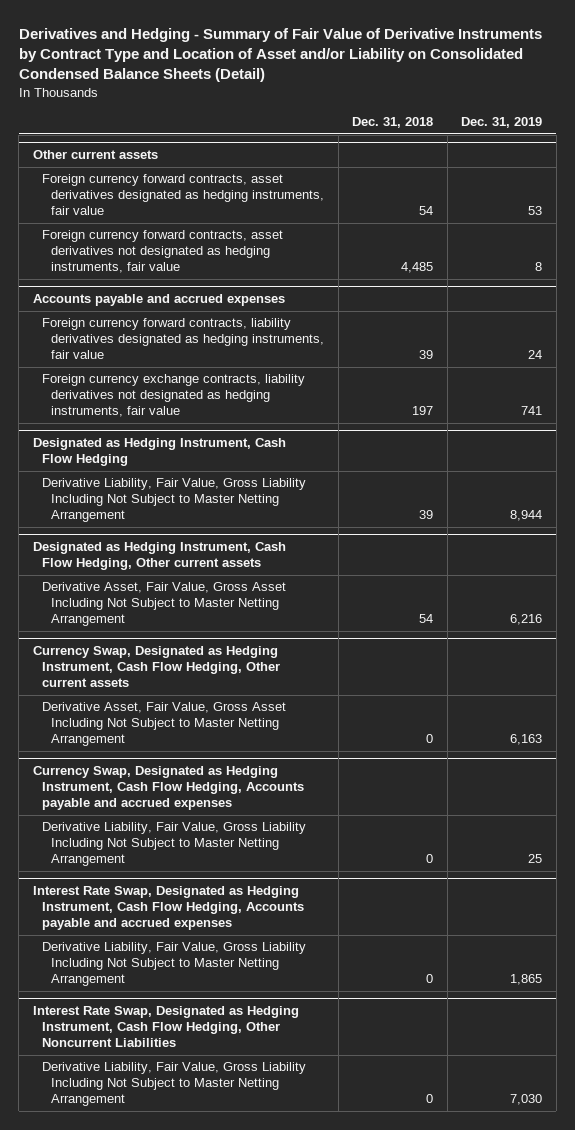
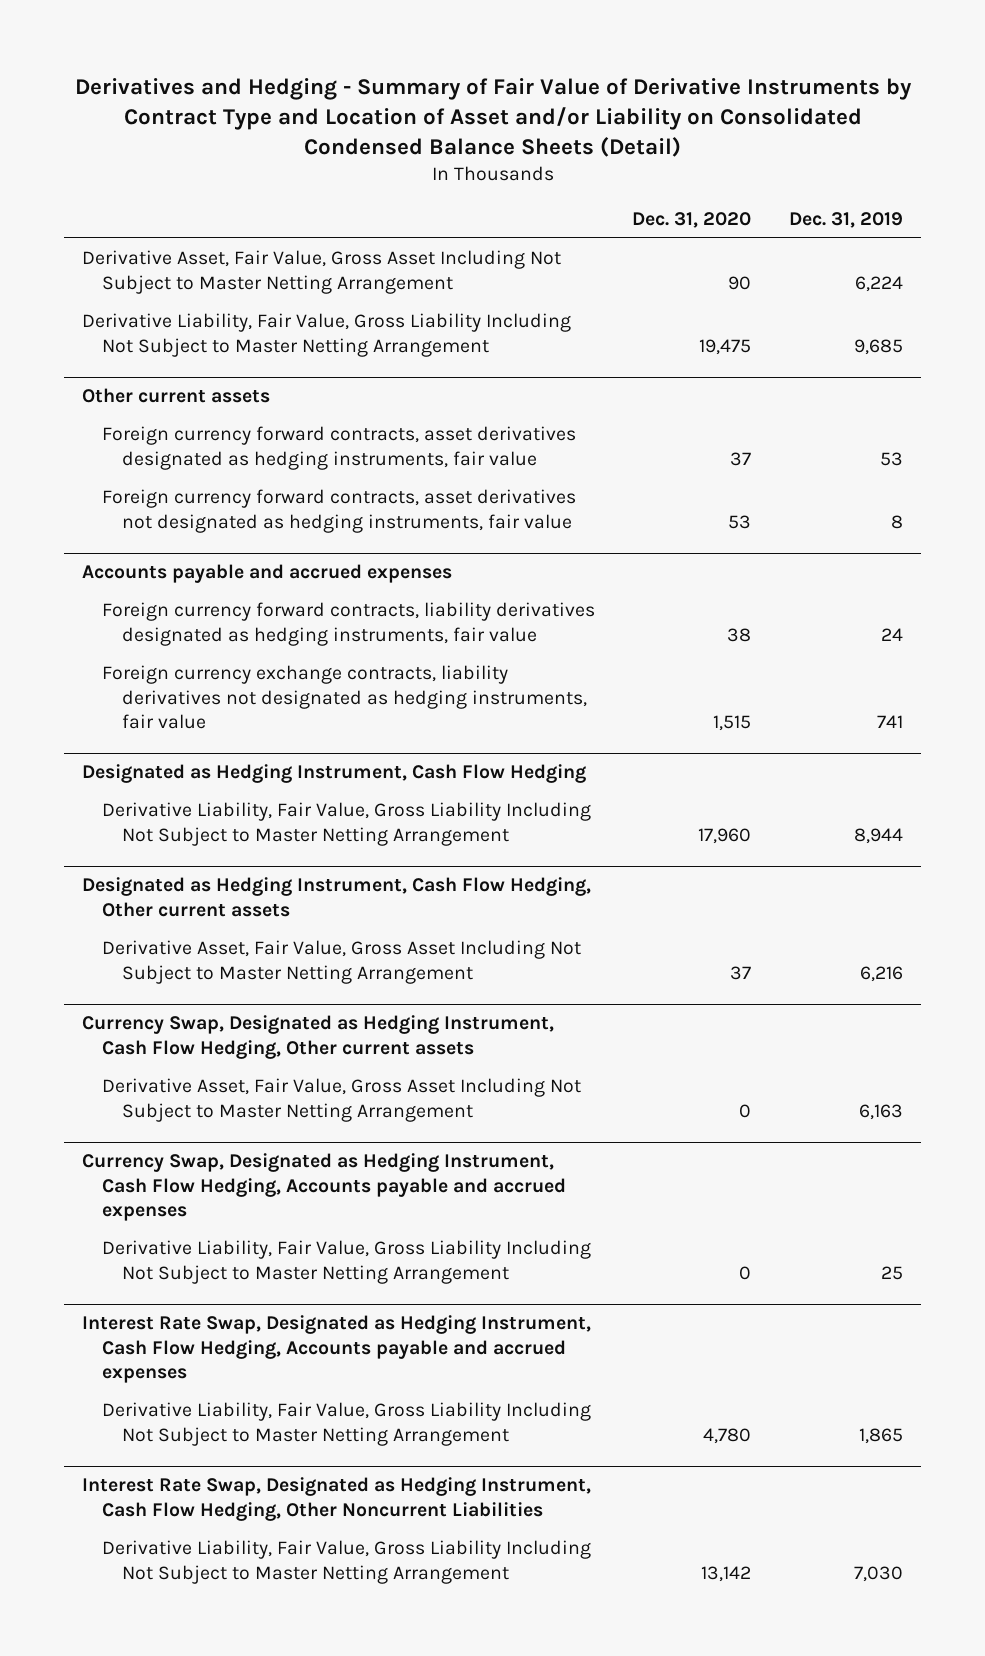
[352,117,434,129] Dec. 31, 2018 -> none
none -> [632,211,752,228] Dec. 31, 2020
none -> [82,250,562,294] Derivative Asset, Fair Value, Gross Asset Including Not Subject to Master Netting Arrangement
none -> [82,313,572,357] Derivative Liability, Fair Value, Gross Liability Including Not Subject to Master Netting Arrangement

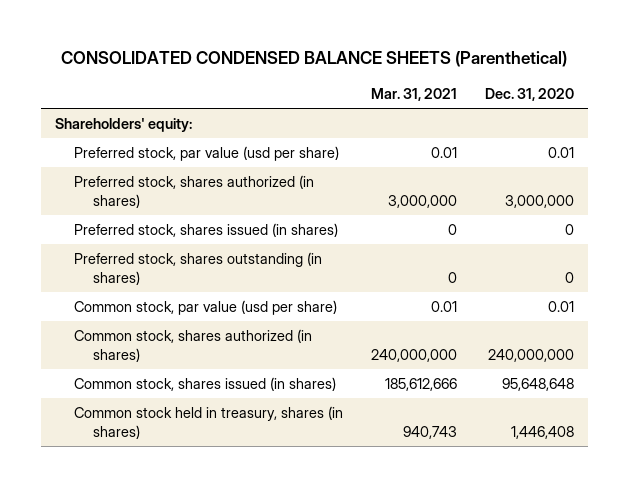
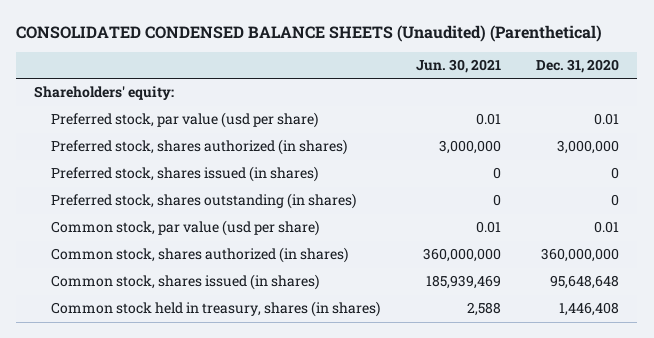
[61,50,568,67] CONSOLIDATED CONDENSED BALANCE SHEETS (Parenthetical) -> [16,24,603,42] CONSOLIDATED CONDENSED BALANCE SHEETS (Unaudited) (Parenthetical)
[370,87,457,101] Mar. 31, 2021 -> none
none -> [415,58,501,73] Jun. 30, 2021
[487,348,574,362] 240,000,000 -> [541,248,620,263] 360,000,000

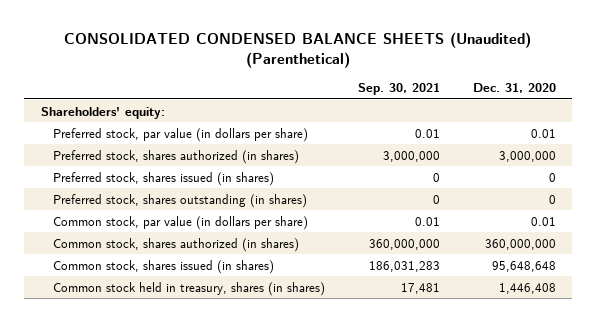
[415,58,501,73] Jun. 30, 2021 -> none
none -> [357,83,440,96] Sep. 30, 2021
[50,112,318,129] Preferred stock, par value (usd per share) -> [52,127,308,142] Preferred stock, par value (in dollars per share)
[50,220,319,237] Common stock, par value (usd per share) -> [52,215,308,230] Common stock, par value (in dollars per share)

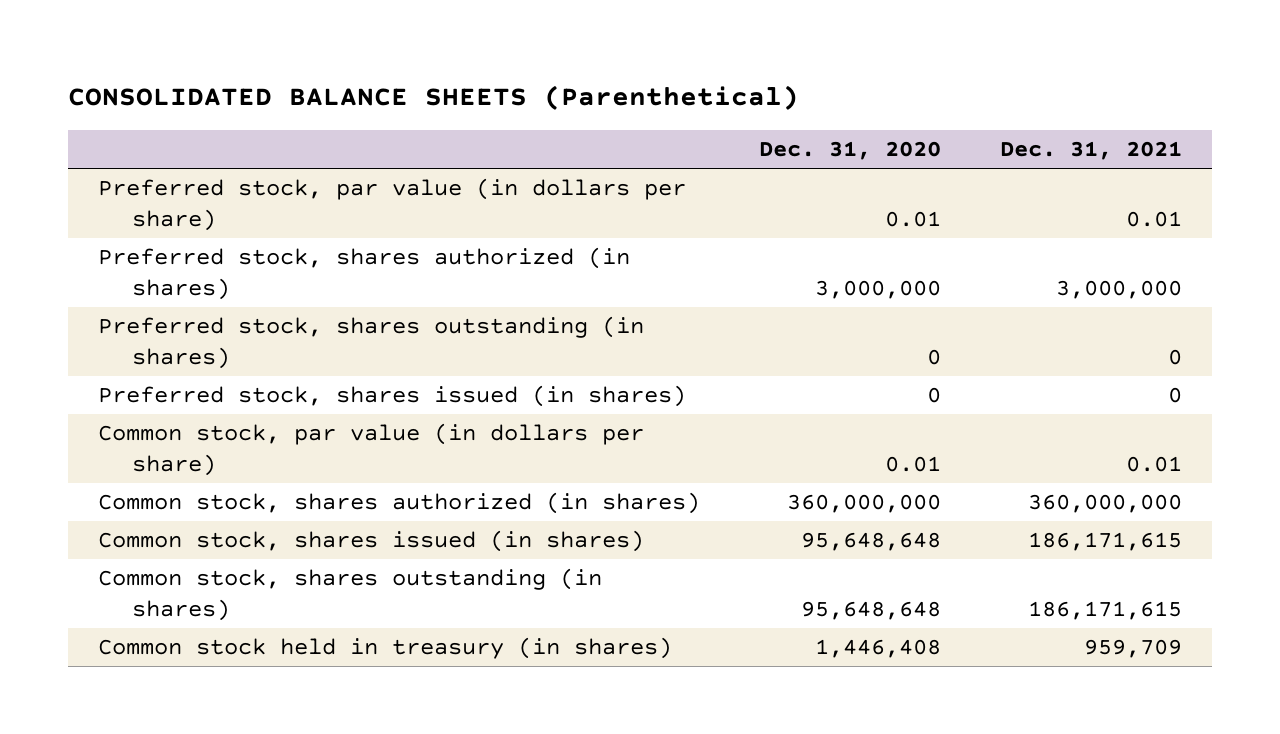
[64,32,532,68] CONSOLIDATED CONDENSED BALANCE SHEETS (Unaudited) (Parenthetical) -> [68,85,800,111] CONSOLIDATED BALANCE SHEETS (Parenthetical)
[357,83,440,96] Sep. 30, 2021 -> none
none -> [1000,140,1183,160] Dec. 31, 2021
[40,106,165,119] Shareholders' equity: -> none
[52,171,274,186] Preferred stock, shares issued (in shares) -> [97,385,686,408] Preferred stock, shares issued (in shares)
none -> [97,568,602,621] Common stock, shares outstanding (in shares)
[52,281,325,296] Common stock held in treasury, shares (in shares) -> [97,637,672,660] Common stock held in treasury (in shares)

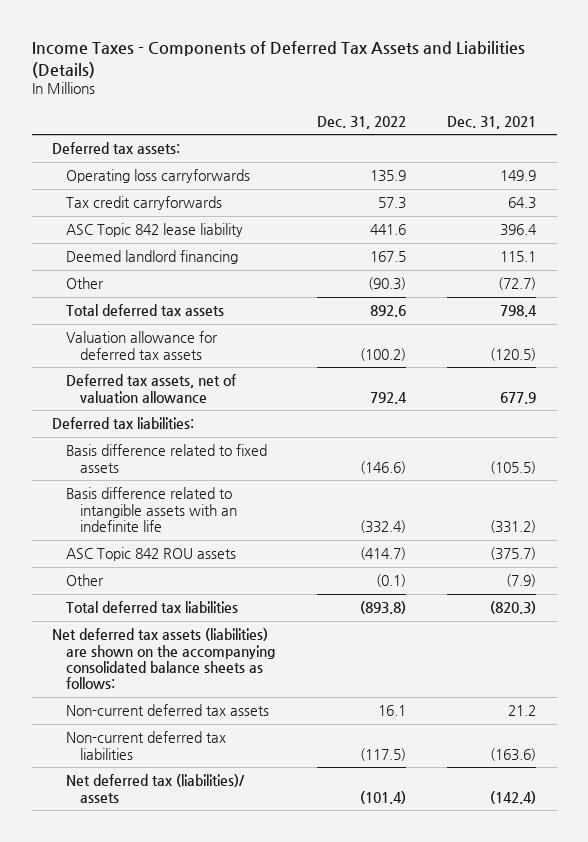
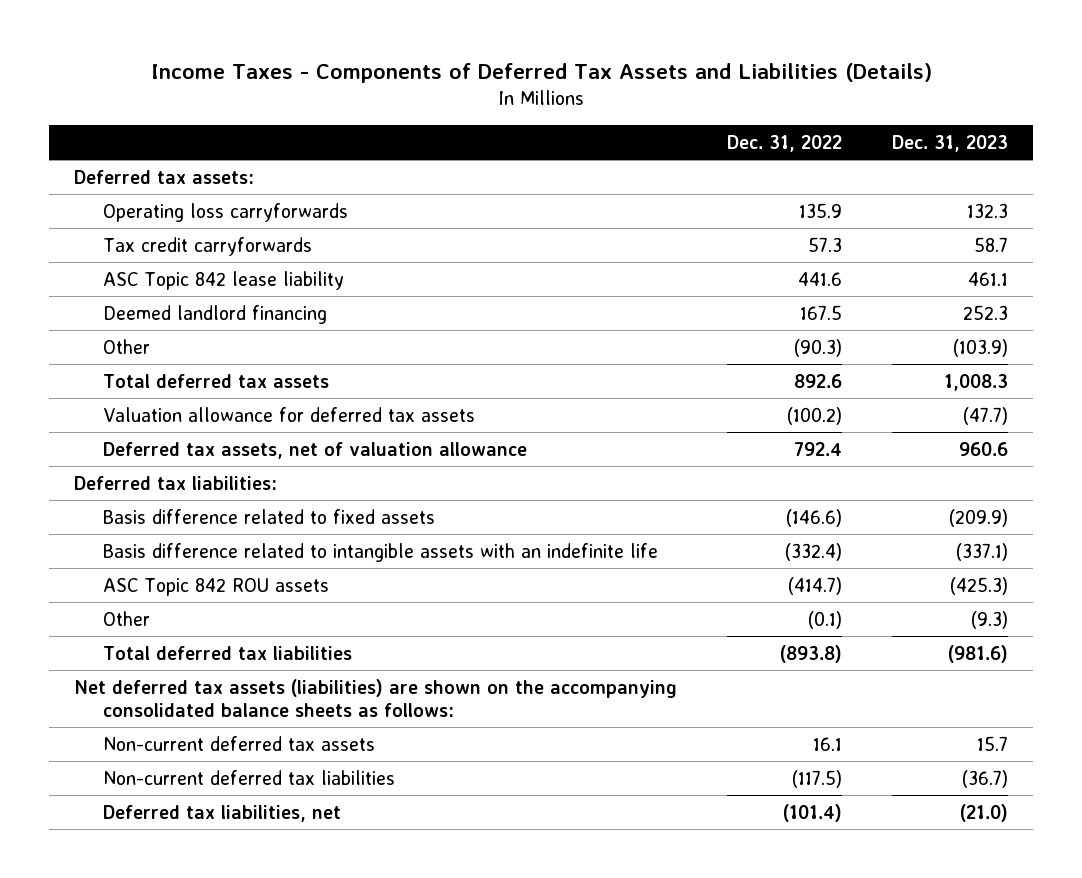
[446,115,536,129] Dec. 31, 2021 -> none
none -> [892,134,1009,152] Dec. 31, 2023
[66,774,246,803] Net deferred tax (liabilities)/ assets -> [102,804,341,822] Deferred tax liabilities, net

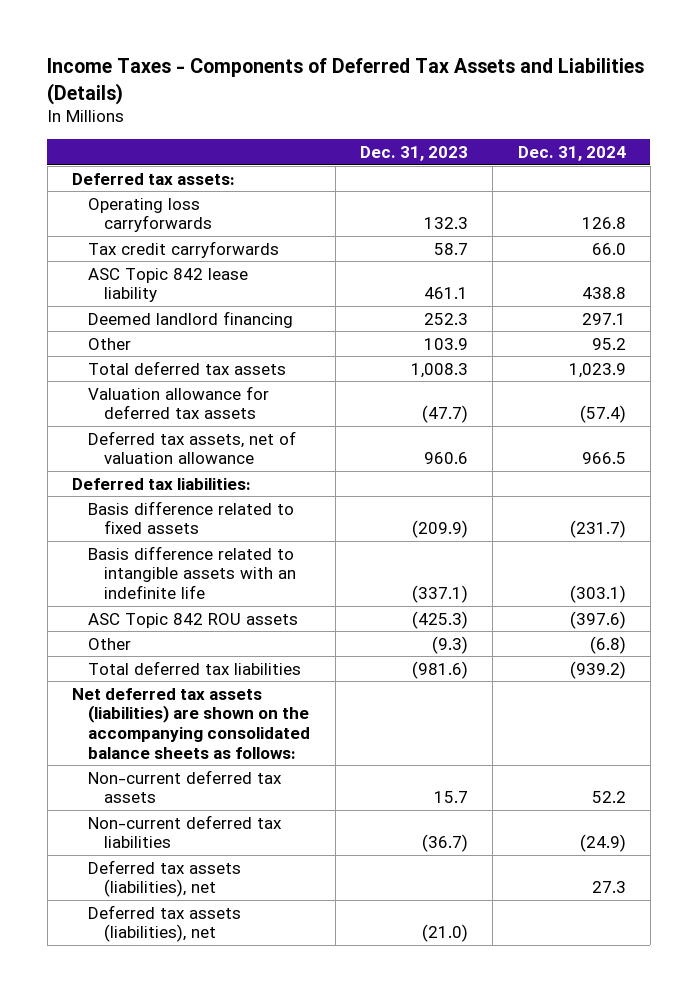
[727,134,843,152] Dec. 31, 2022 -> none
none -> [517,145,626,161] Dec. 31, 2024
[953,338,1009,357] (103.9) -> [423,337,468,350] 103.9
none -> [88,859,242,898] Deferred tax assets (liabilities), net
[102,804,341,822] Deferred tax liabilities, net -> [88,904,242,943] Deferred tax assets (liabilities), net

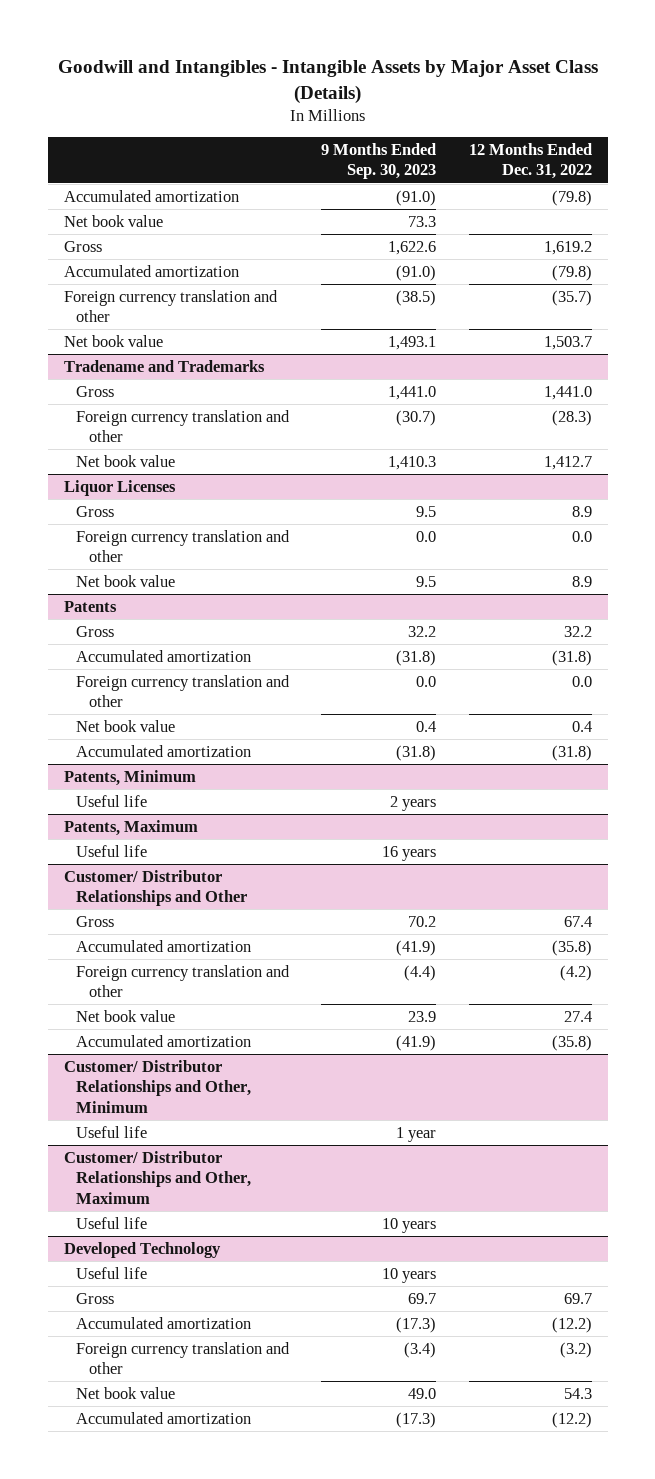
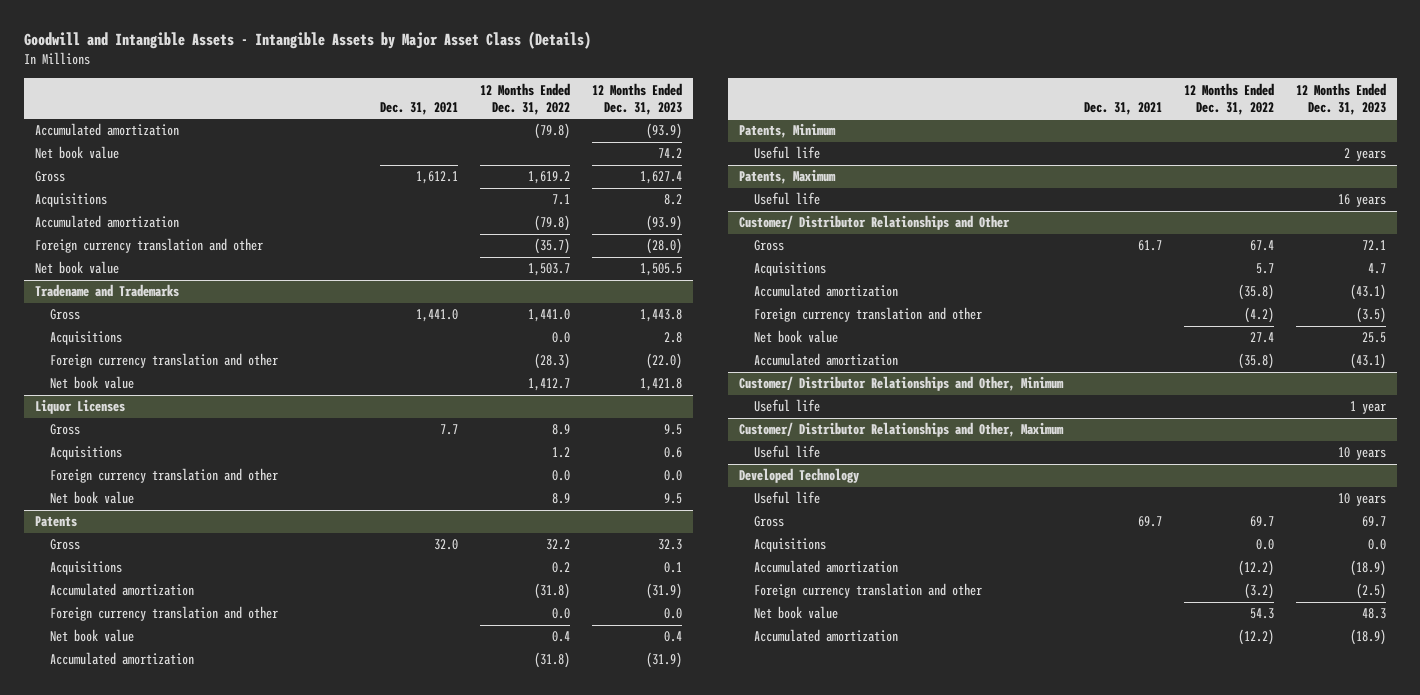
[57,60,598,104] Goodwill and Intangibles - Intangible Assets by Major Asset Class (Details) -> [23,31,591,50] Goodwill and Intangible Assets - Intangible Assets by Major Asset Class (Details)
[321,143,437,180] 9 Months Ended Sep. 30, 2023 -> none
none -> [380,101,459,115] Dec. 31, 2021
none -> [591,82,682,115] 12 Months Ended Dec. 31, 2023
none -> [34,193,107,208] Acquisitions
none -> [49,331,122,346] Acquisitions
none -> [49,446,122,461] Acquisitions
none -> [49,561,122,576] Acquisitions
none -> [753,262,826,277] Acquisitions
none -> [753,538,826,553] Acquisitions

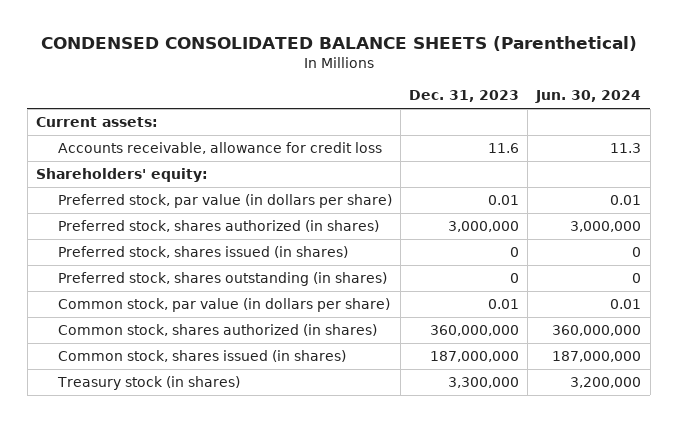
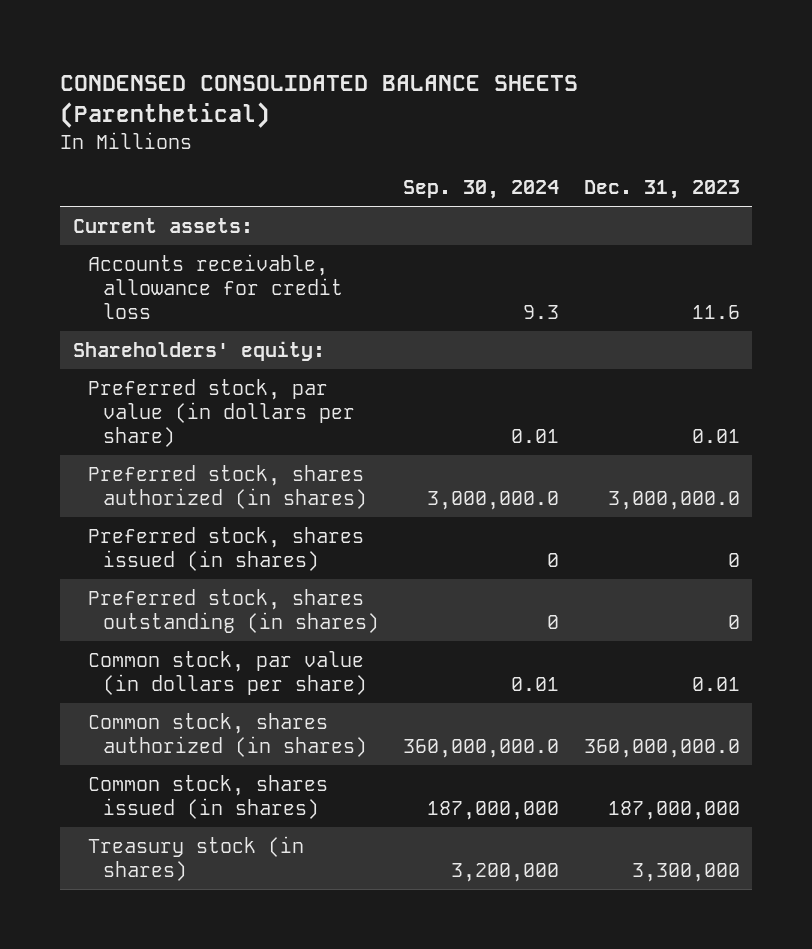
[535,90,642,104] Jun. 30, 2024 -> none
none -> [403,180,560,200] Sep. 30, 2024
[448,220,520,232] 3,000,000 -> [607,491,740,511] 3,000,000.0
[430,324,520,336] 360,000,000 -> [583,739,740,759] 360,000,000.0

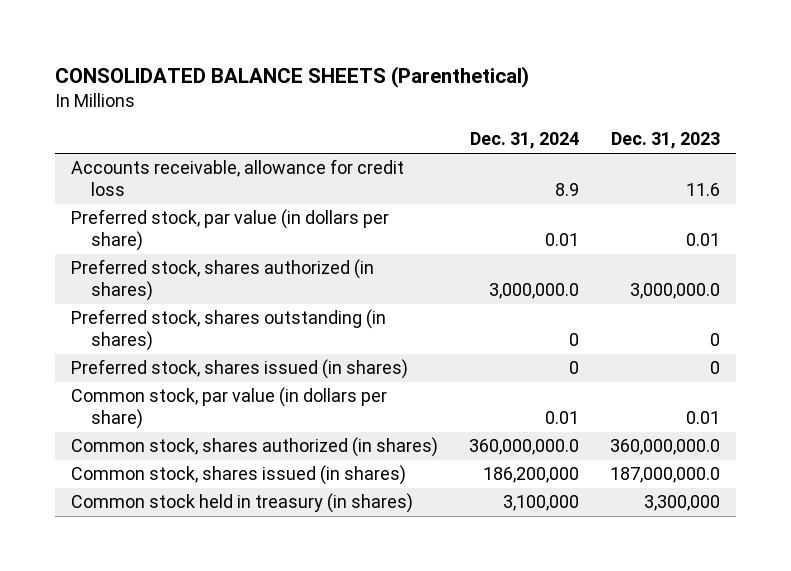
[60,75,579,128] CONDENSED CONSOLIDATED BALANCE SHEETS (Parenthetical) -> [54,65,529,88] CONSOLIDATED BALANCE SHEETS (Parenthetical)
[403,180,560,200] Sep. 30, 2024 -> none
none -> [469,132,579,150] Dec. 31, 2024
[72,217,253,233] Current assets: -> none
[72,340,325,361] Shareholders' equity: -> none
[87,526,364,572] Preferred stock, shares issued (in shares) -> [70,359,408,380] Preferred stock, shares issued (in shares)
[607,801,740,821] 187,000,000 -> [610,467,721,484] 187,000,000.0
[87,835,304,882] Treasury stock (in shares) -> [70,493,413,514] Common stock held in treasury (in shares)

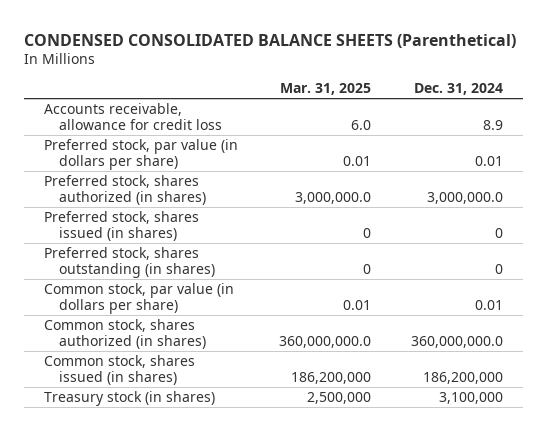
[54,65,529,88] CONSOLIDATED BALANCE SHEETS (Parenthetical) -> [24,33,517,48] CONDENSED CONSOLIDATED BALANCE SHEETS (Parenthetical)
[611,132,721,150] Dec. 31, 2023 -> none
none -> [279,83,371,96] Mar. 31, 2025
[70,309,386,351] Preferred stock, shares outstanding (in shares) -> [44,246,216,279] Preferred stock, shares outstanding (in shares)
[70,493,413,514] Common stock held in treasury (in shares) -> [44,390,216,406] Treasury stock (in shares)

